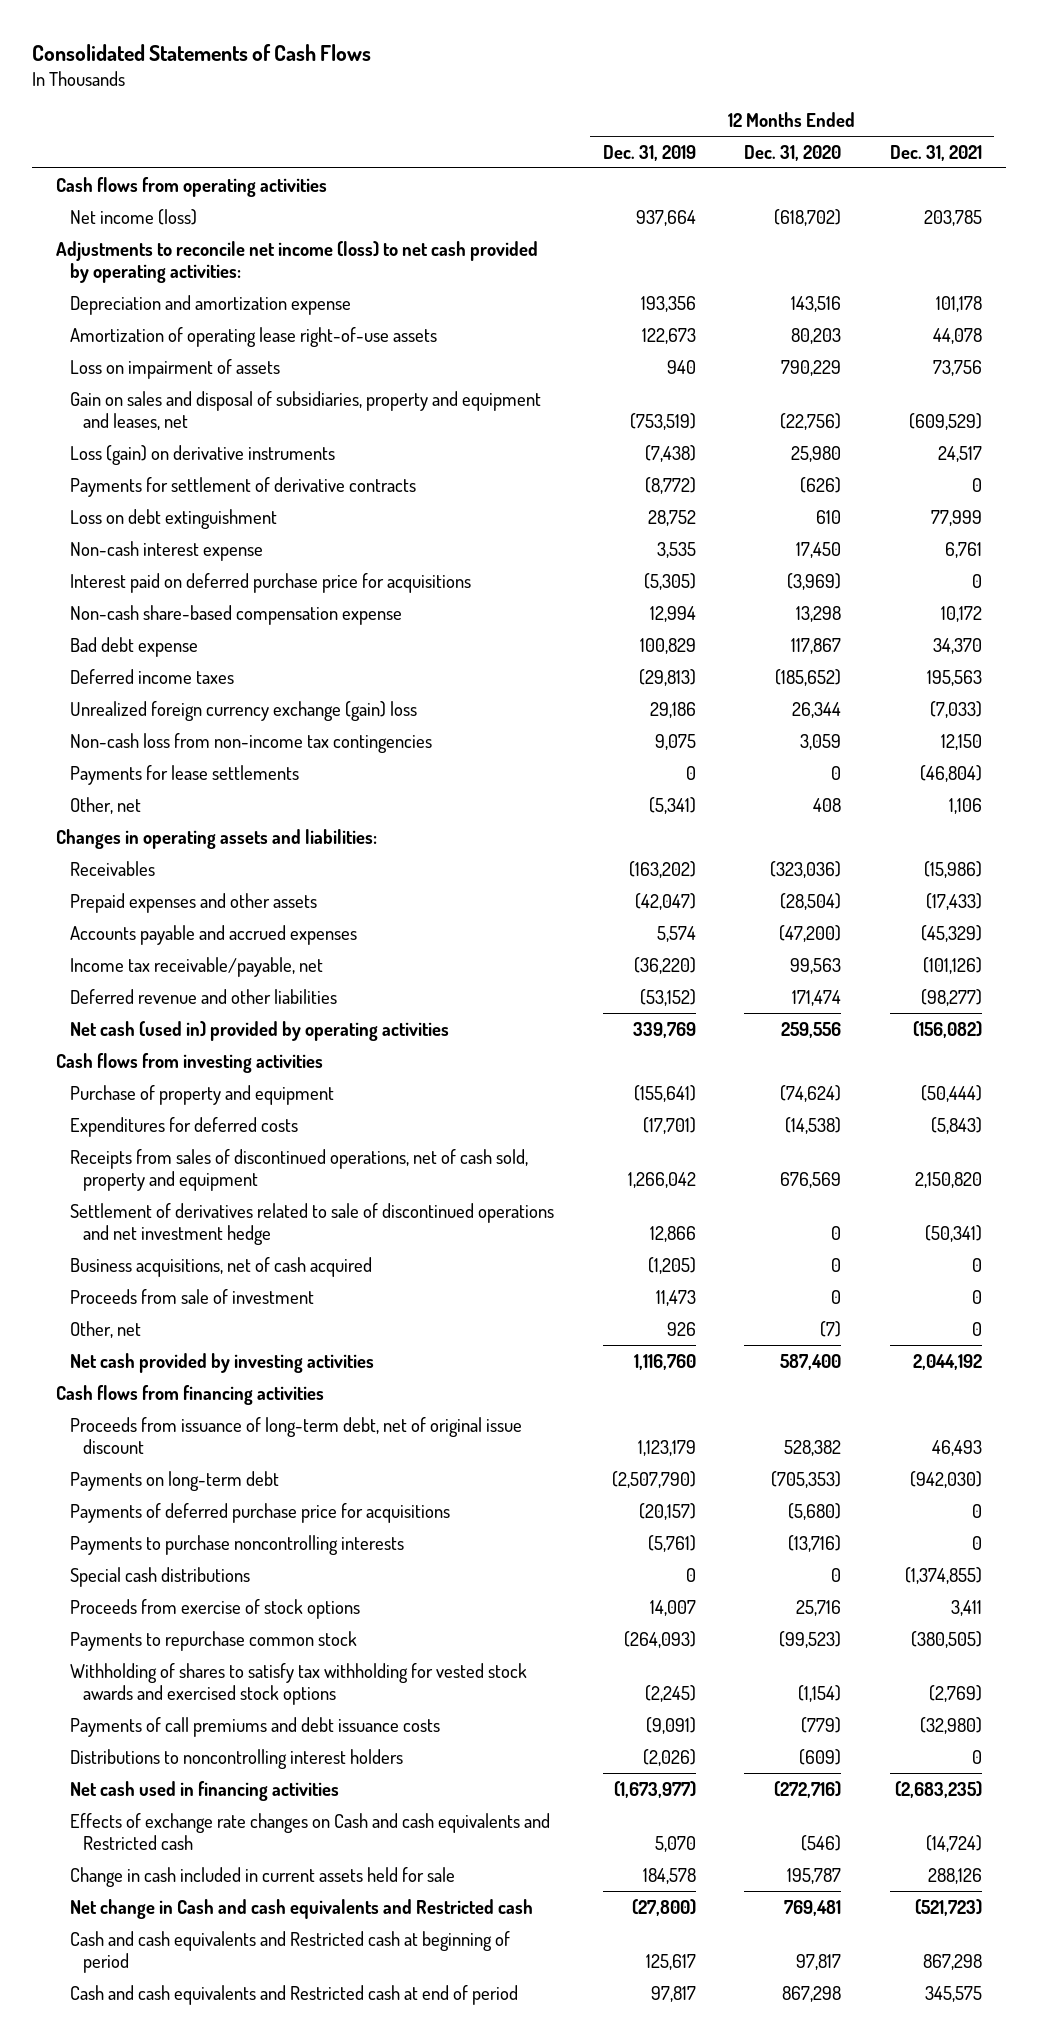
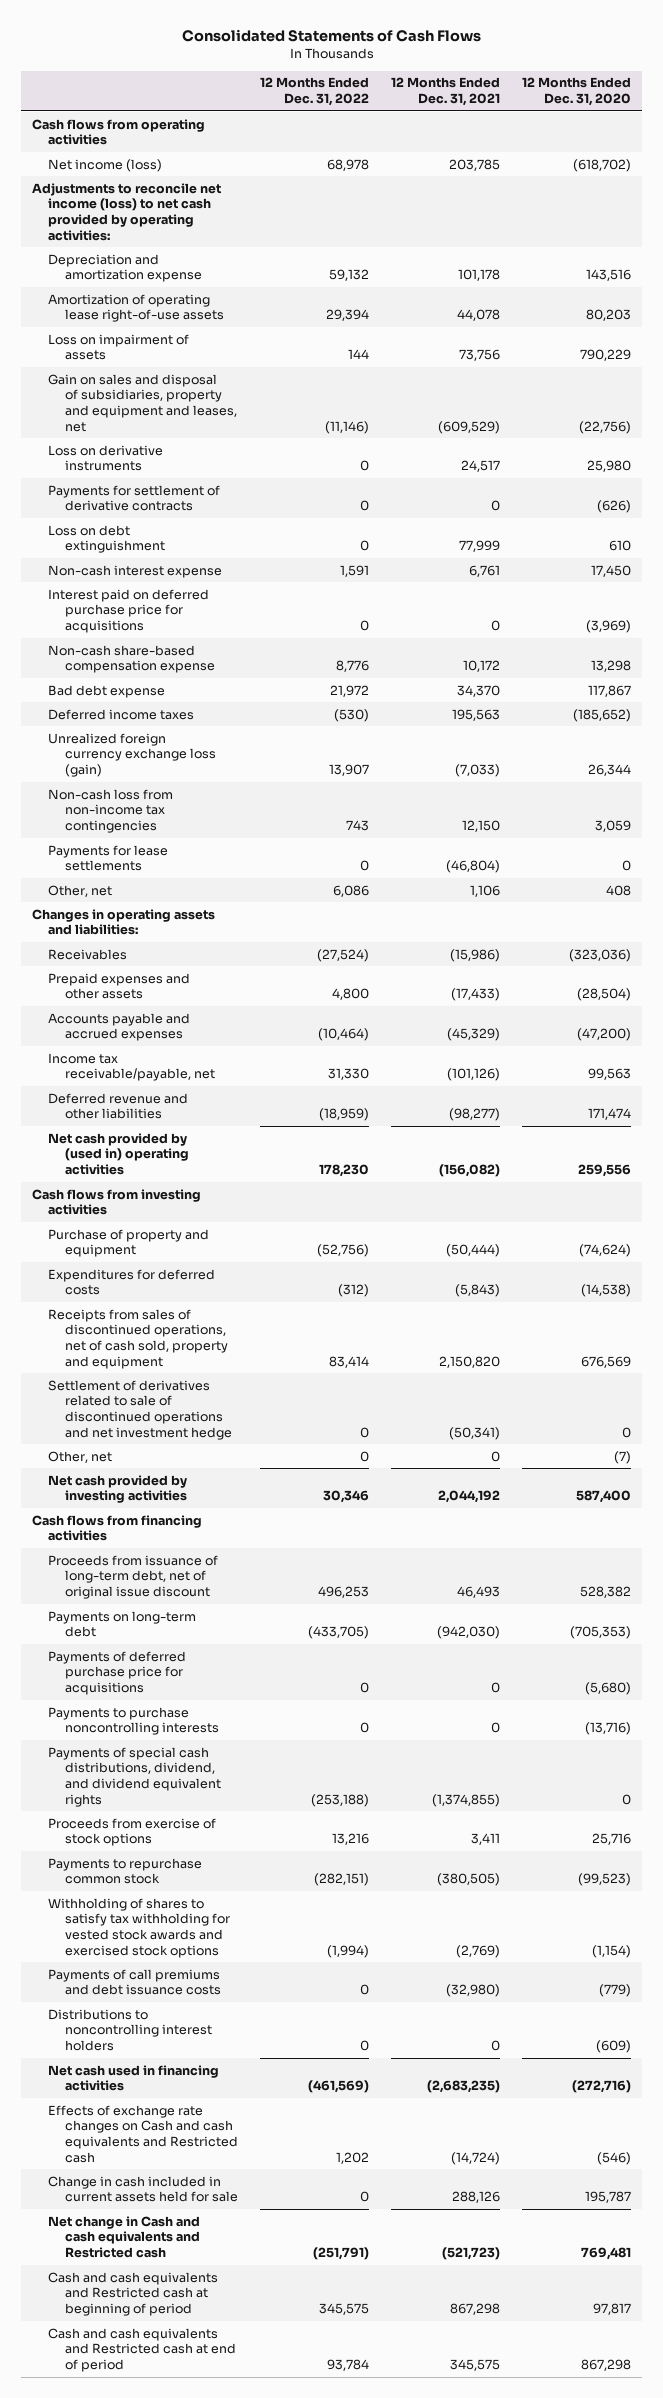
[602,144,696,161] Dec. 31, 2019 -> none
none -> [259,77,369,107] 12 Months Ended Dec. 31, 2022
[69,444,335,465] Loss (gain) on derivative instruments -> [48,444,164,472] Loss on derivative instruments
[69,700,417,721] Unrealized foreign currency exchange (gain) loss -> [48,732,216,778] Unrealized foreign currency exchange loss (gain)
[69,1020,449,1041] Net cash (used in) provided by operating activities -> [48,1132,189,1176] Net cash provided by (used in) operating activities
[69,1256,372,1277] Business acquisitions, net of cash acquired -> none
[69,1288,314,1304] Proceeds from sale of investment -> none
[69,1566,250,1587] Special cash distributions -> [48,1746,221,1807] Payments of special cash distributions, dividend, and dividend equivalent rights

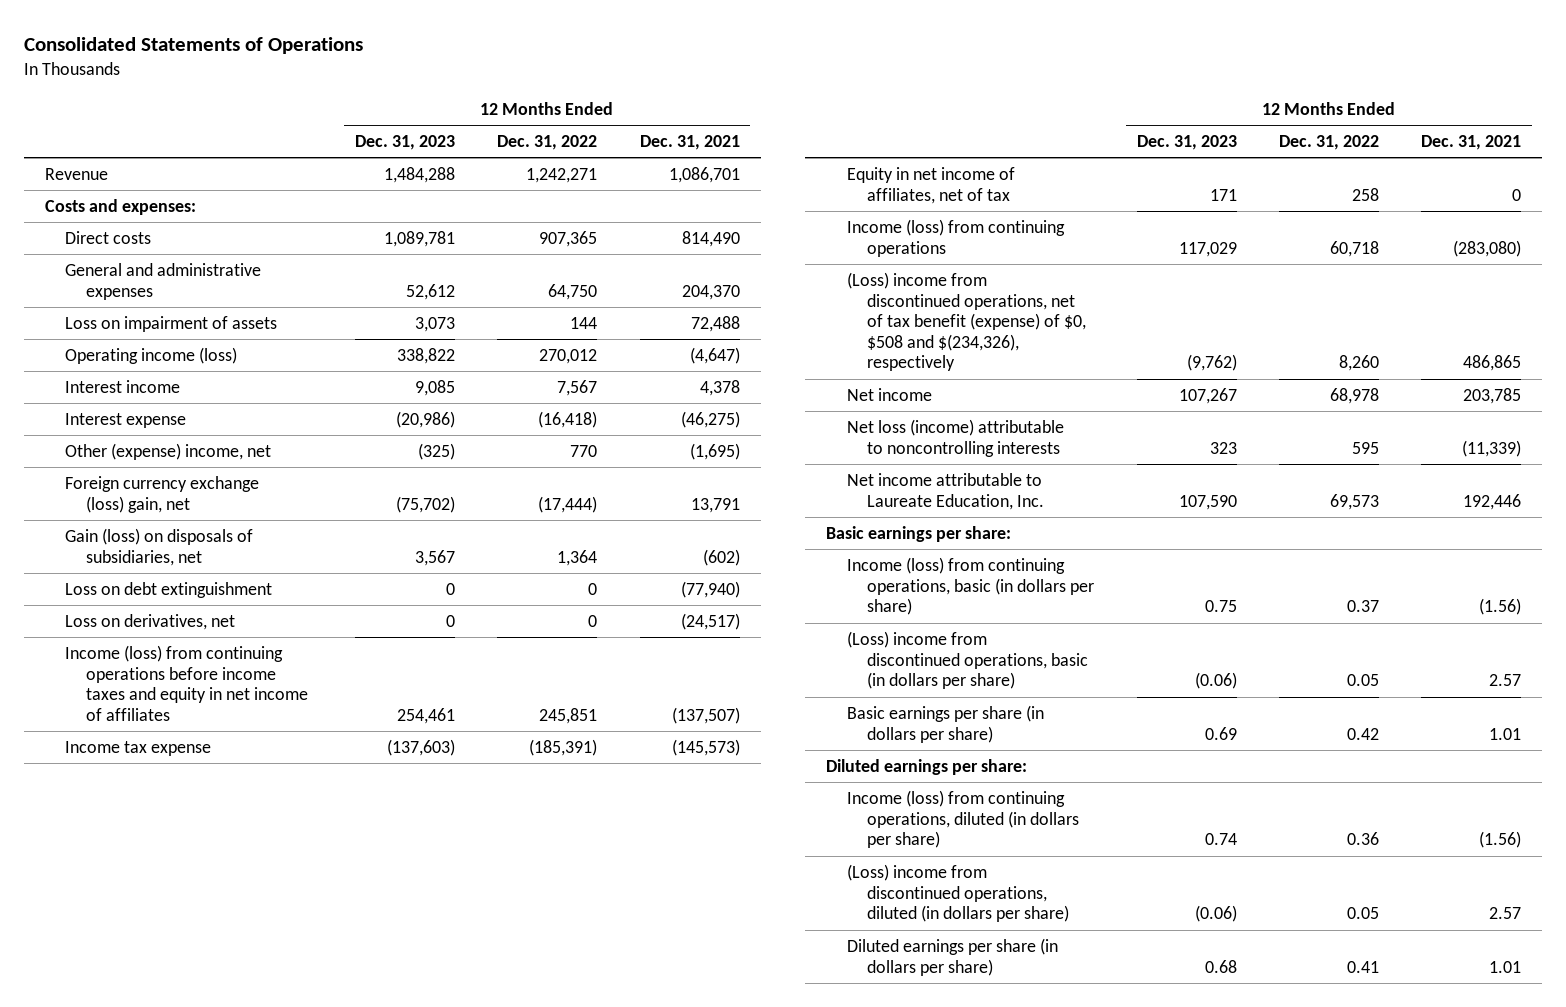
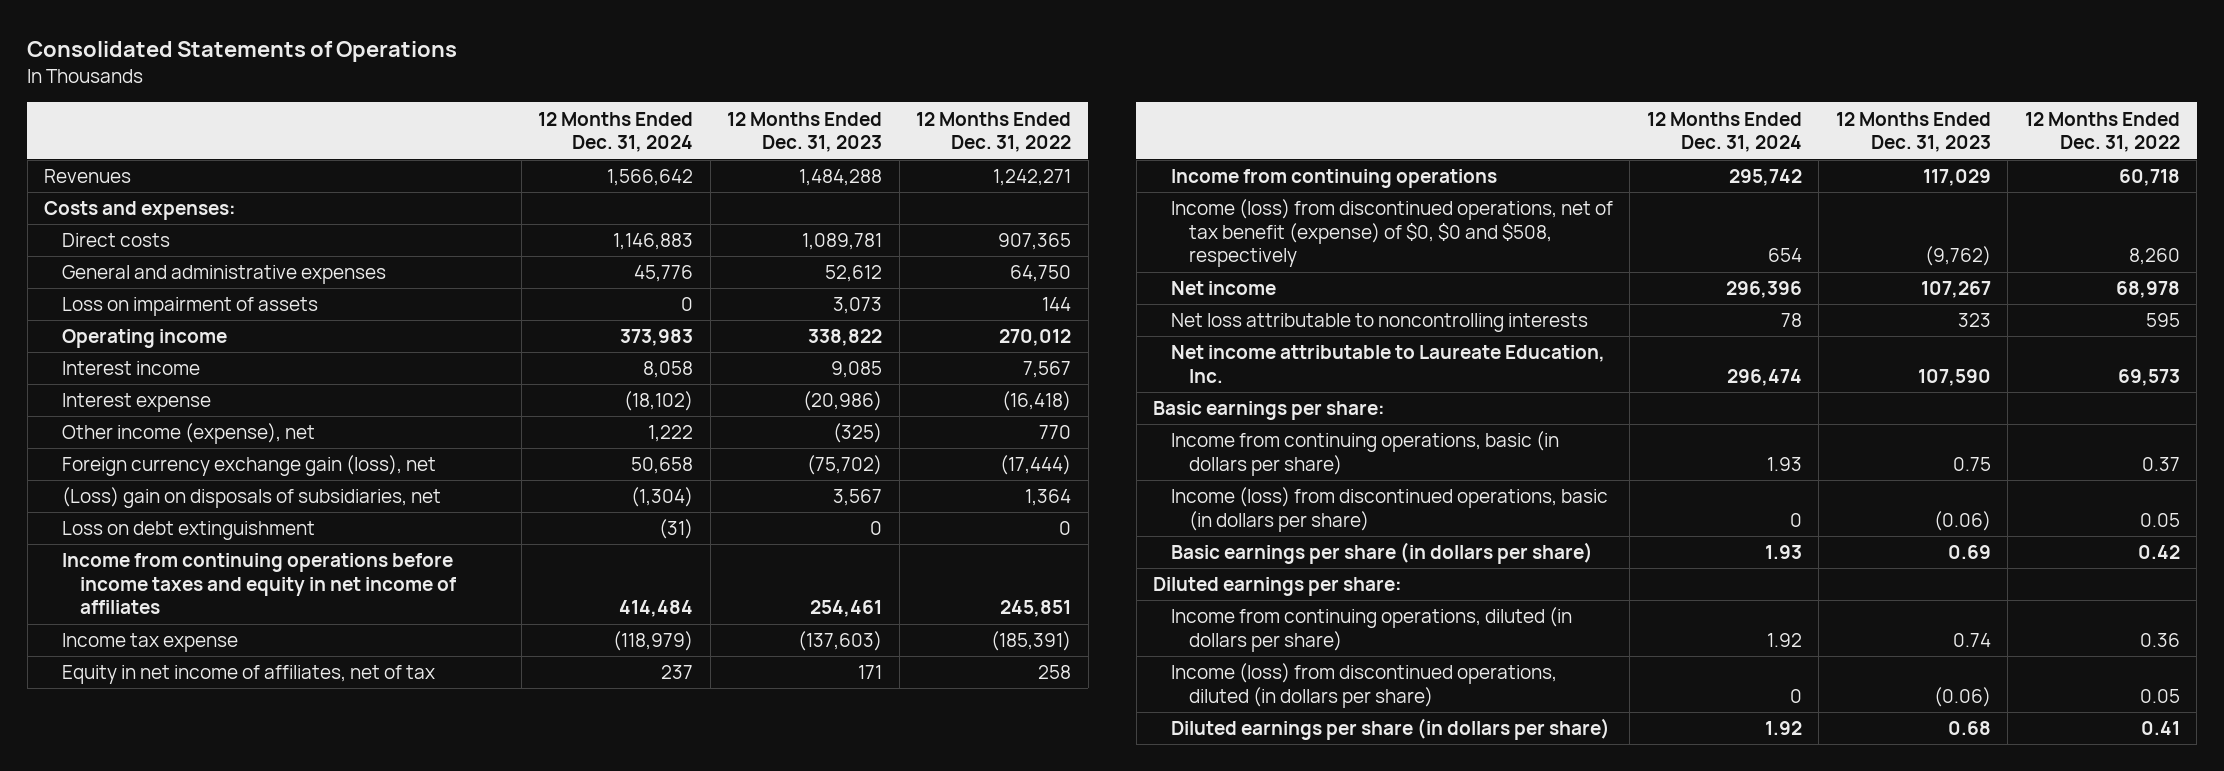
[639,135,740,151] Dec. 31, 2021 -> none
none -> [538,111,694,153] 12 Months Ended Dec. 31, 2024
[44,167,108,180] Revenue -> [44,169,132,184] Revenues
[65,346,238,364] Operating income (loss) -> [62,329,228,349] Operating income
[65,442,272,460] Other (expense) income, net -> [62,423,316,445] Other income (expense), net
[65,475,260,513] Foreign currency exchange (loss) gain, net -> [62,455,437,477] Foreign currency exchange gain (loss), net
[65,527,254,566] Gain (loss) on disposals of subsidiaries, net -> [62,487,442,509] (Loss) gain on disposals of subsidiaries, net
[65,613,236,630] Loss on derivatives, net -> none
[65,644,308,721] Income (loss) from continuing operations before income taxes and equity in net income of affiliates -> [62,553,456,615] Income from continuing operations before income taxes and equity in net income of affiliates
[846,218,1065,257] Income (loss) from continuing operations -> [1170,169,1497,189] Income from continuing operations
[846,271,1087,372] (Loss) income from discontinued operations, net of tax benefit (expense) of $0, $508 and $(234,326), respectively -> [1170,199,1613,268] Income (loss) from discontinued operations, net of tax benefit (expense) of $0, $0 and $508, respectively
[846,418,1064,457] Net loss (income) attributable to noncontrolling interests -> [1170,313,1588,333] Net loss attributable to noncontrolling interests
[846,556,1095,616] Income (loss) from continuing operations, basic (in dollars per share) -> [1170,431,1559,476] Income from continuing operations, basic (in dollars per share)
[846,630,1089,690] (Loss) income from discontinued operations, basic (in dollars per share) -> [1170,487,1608,532] Income (loss) from discontinued operations, basic (in dollars per share)
[846,789,1080,849] Income (loss) from continuing operations, diluted (in dollars per share) -> [1170,607,1572,652] Income from continuing operations, diluted (in dollars per share)
[846,863,1070,923] (Loss) income from discontinued operations, diluted (in dollars per share) -> [1170,663,1557,708] Income (loss) from discontinued operations, diluted (in dollars per share)

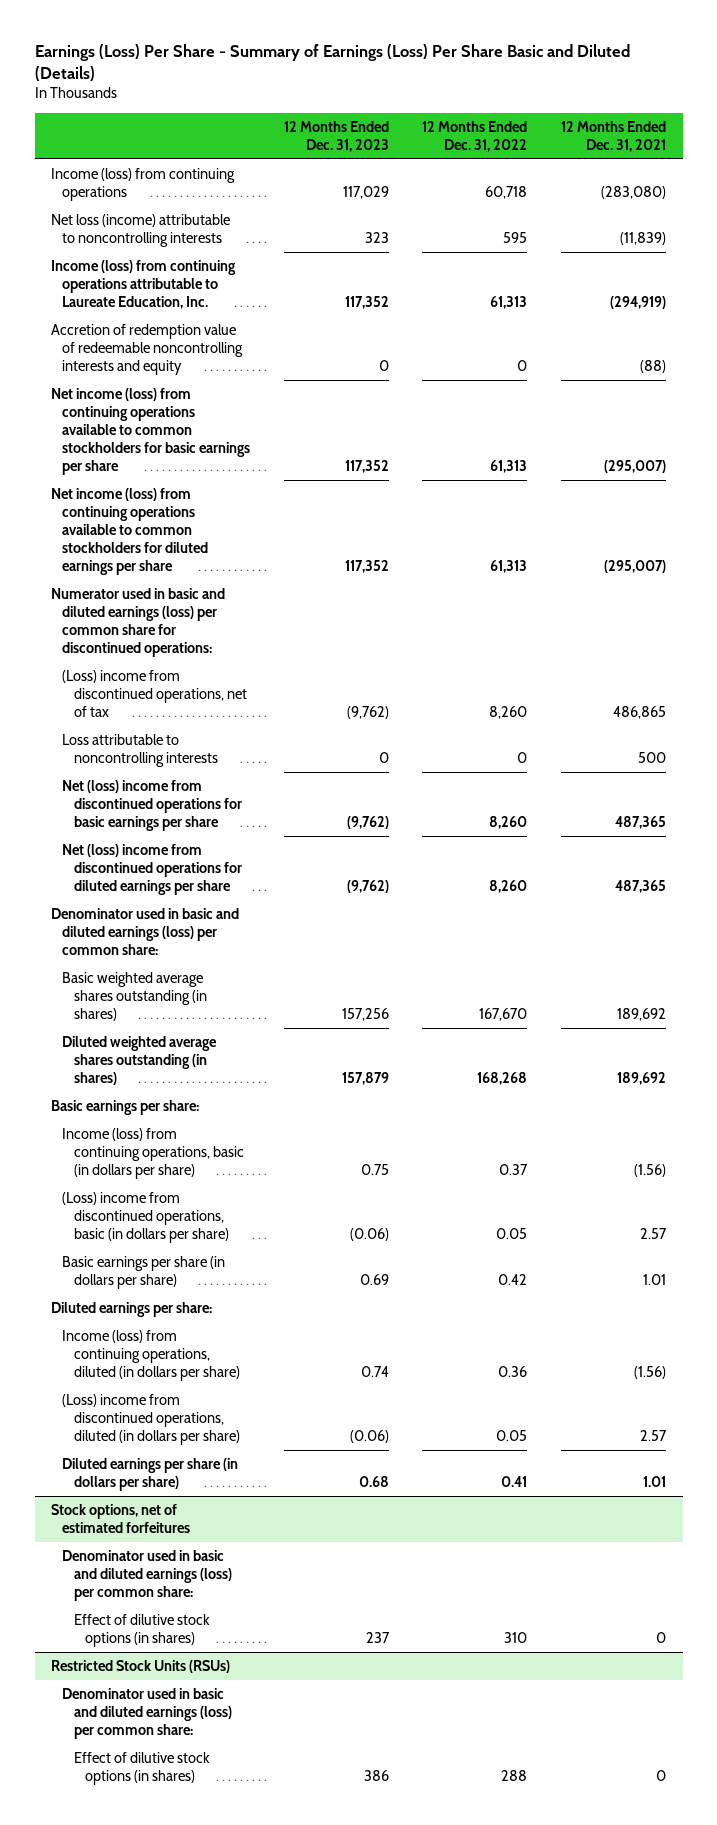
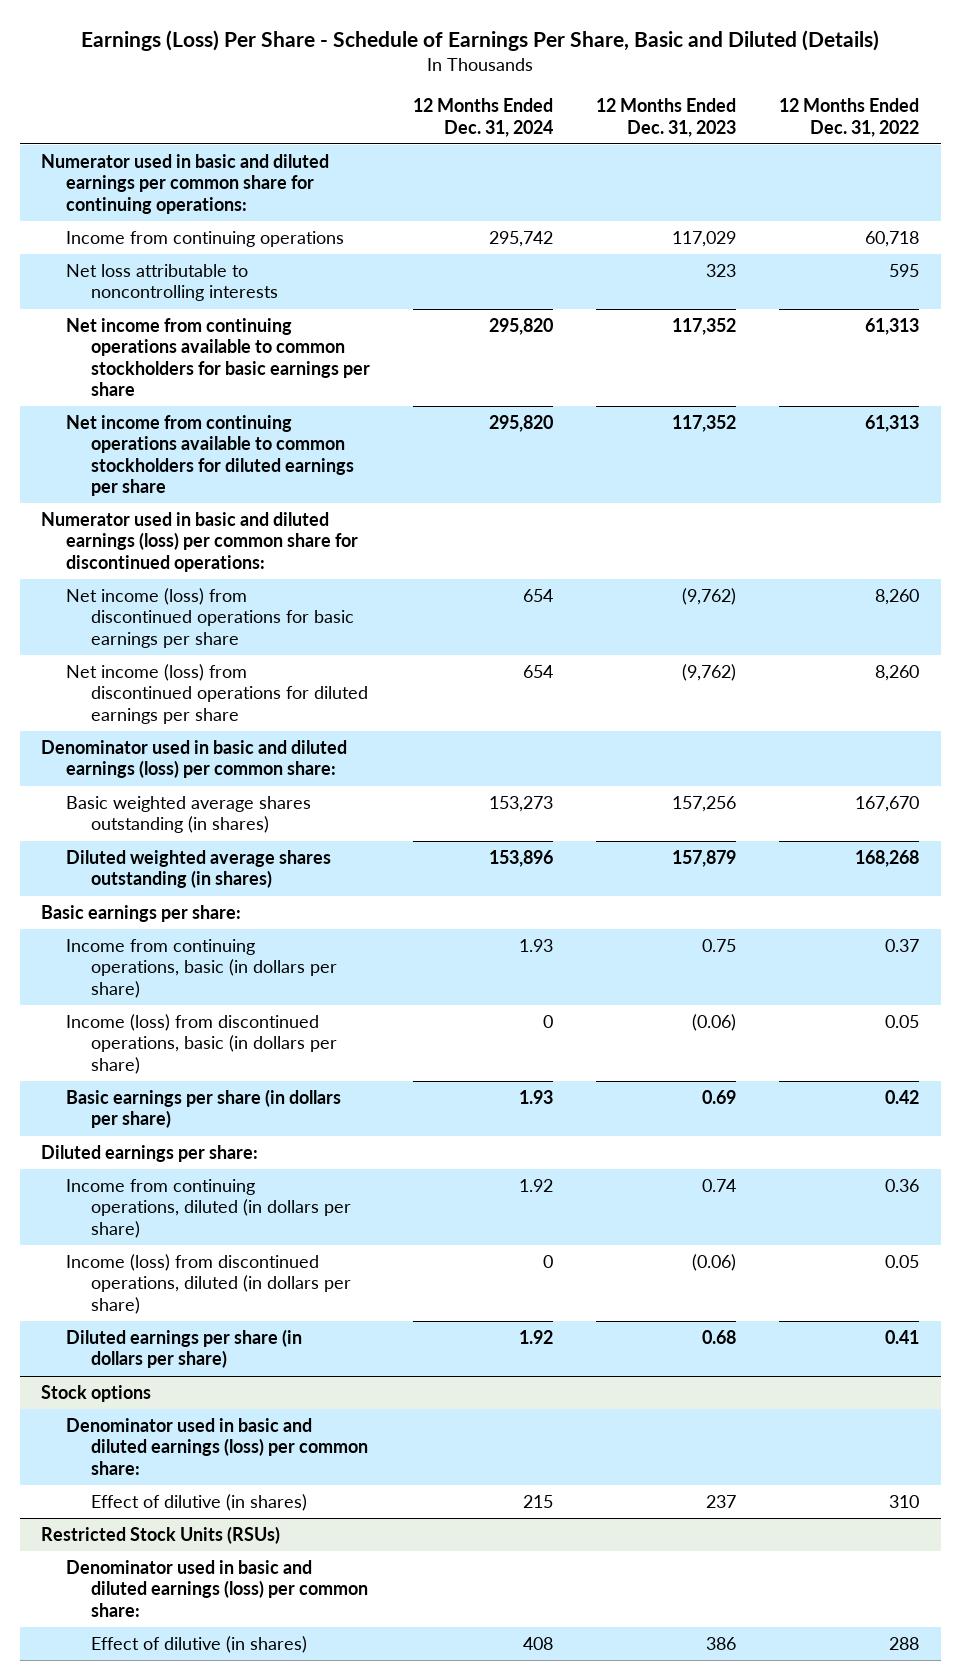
[34,43,630,82] Earnings (Loss) Per Share - Summary of Earnings (Loss) Per Share Basic and Diluted (Details) -> [81,30,880,52] Earnings (Loss) Per Share - Schedule of Earnings Per Share, Basic and Diluted (Details)
[560,120,666,152] 12 Months Ended Dec. 31, 2021 -> none
none -> [413,98,554,137] 12 Months Ended Dec. 31, 2024
[51,259,237,309] Income (loss) from continuing operations attributable to Laureate Education, Inc. -> none
[51,323,244,375] Accretion of redemption value of redeemable noncontrolling interests and equity -> none
none -> [41,153,330,214] Numerator used in basic and diluted earnings per common share for continuing operations:
[51,167,236,201] Income (loss) from continuing operations -> [66,230,345,247] Income from continuing operations
[51,213,231,247] Net loss (income) attributable to noncontrolling interests -> [66,263,279,302] Net loss attributable to noncontrolling interests
[51,387,251,475] Net income (loss) from continuing operations available to common stockholders for basic earnings per share -> [66,317,371,397] Net income from continuing operations available to common stockholders for basic earnings per share
[51,487,209,575] Net income (loss) from continuing operations available to common stockholders for diluted earnings per share -> [66,414,355,497] Net income from continuing operations available to common stockholders for diluted earnings per share
[62,669,247,717] (Loss) income from discontinued operations, net of tax -> none
[62,733,218,767] Loss attributable to noncontrolling interests -> none
[62,779,242,831] Net (loss) income from discontinued operations for basic earnings per share -> [66,587,355,648] Net income (loss) from discontinued operations for basic earnings per share
[62,843,242,895] Net (loss) income from discontinued operations for diluted earnings per share -> [66,663,369,724] Net income (loss) from discontinued operations for diluted earnings per share
[62,1127,244,1179] Income (loss) from continuing operations, basic (in dollars per share) -> [66,938,338,998] Income from continuing operations, basic (in dollars per share)
[62,1191,229,1243] (Loss) income from discontinued operations, basic (in dollars per share) -> [66,1013,338,1074] Income (loss) from discontinued operations, basic (in dollars per share)
[62,1329,240,1381] Income (loss) from continuing operations, diluted (in dollars per share) -> [66,1178,352,1238] Income from continuing operations, diluted (in dollars per share)
[62,1393,240,1445] (Loss) income from discontinued operations, diluted (in dollars per share) -> [66,1253,352,1314] Income (loss) from discontinued operations, diluted (in dollars per share)
[51,1503,191,1533] Stock options, net of estimated forfeitures -> [41,1384,152,1402] Stock options
[73,1613,210,1647] Effect of dilutive stock options (in shares) -> [91,1493,308,1511] Effect of dilutive (in shares)
[73,1751,210,1785] Effect of dilutive stock options (in shares) -> [91,1635,308,1653] Effect of dilutive (in shares)

